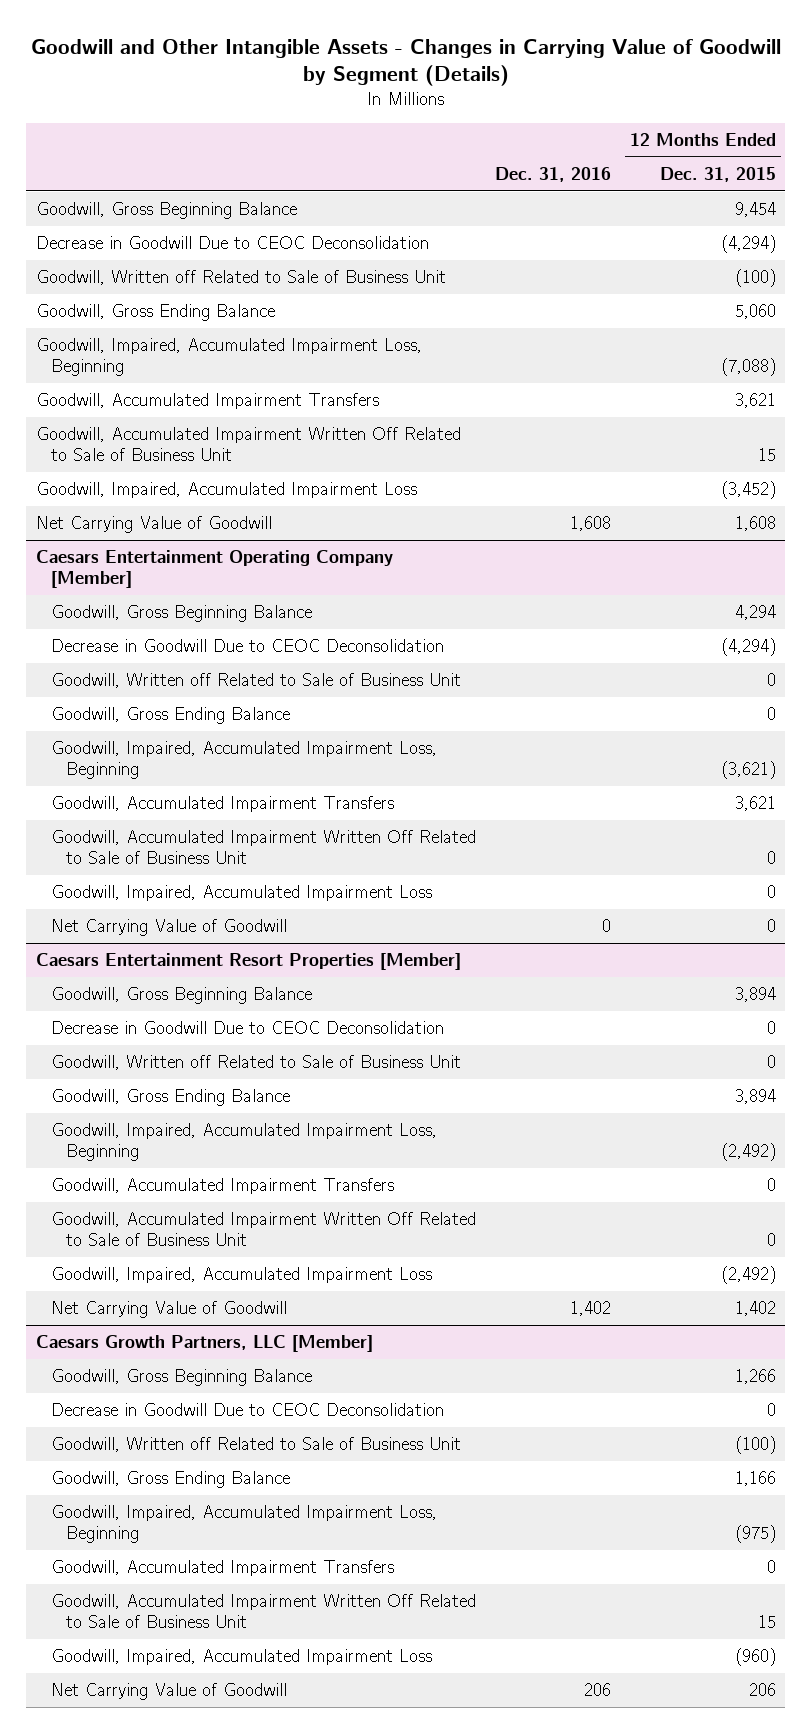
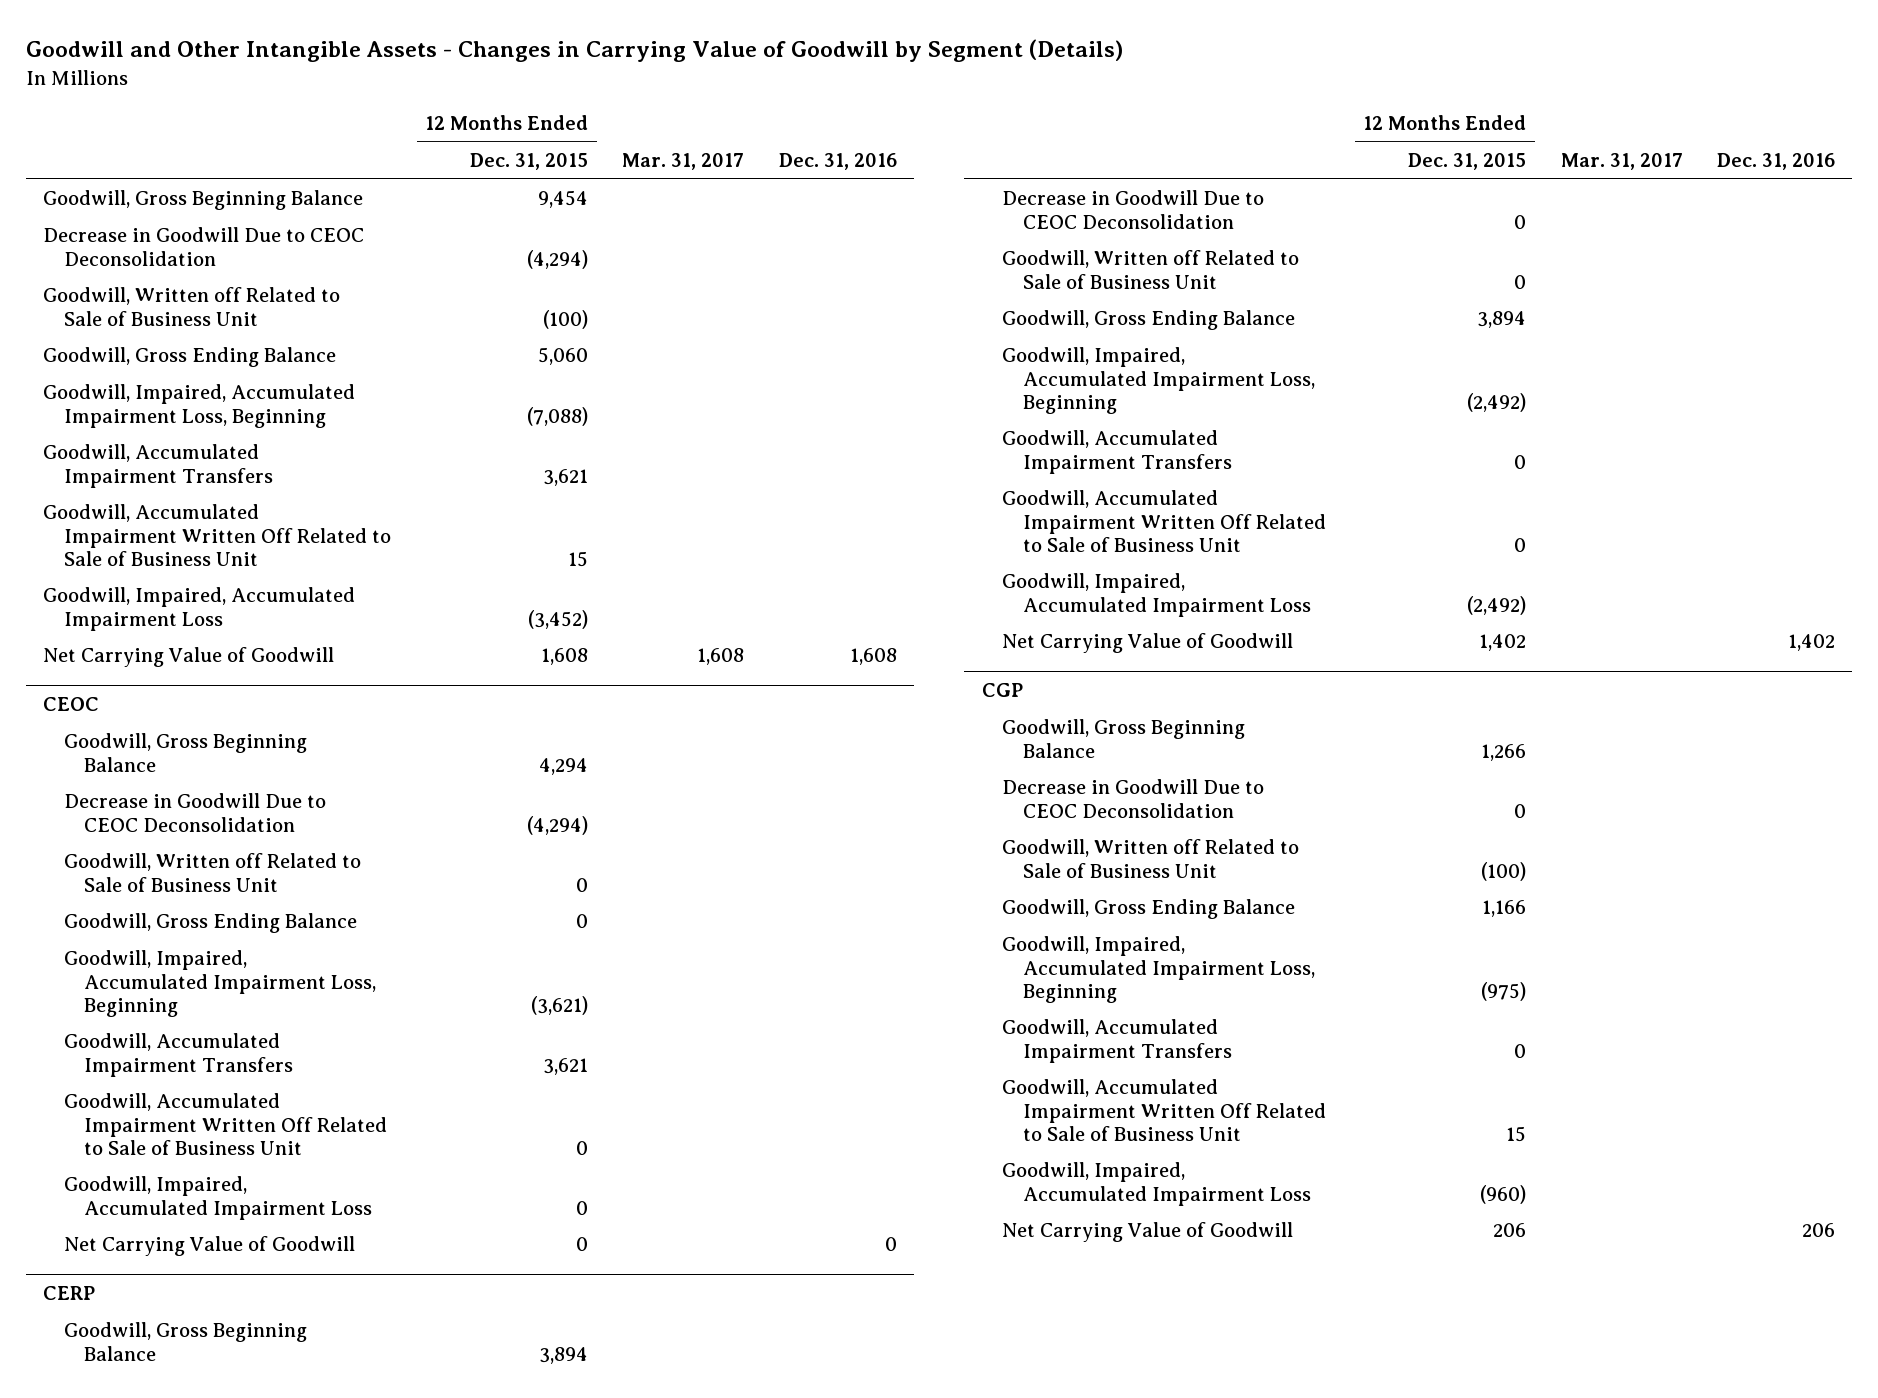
none -> [622,153,745,171] Mar. 31, 2017
[35,550,393,589] Caesars Entertainment Operating Company [Member] -> [43,697,100,712] CEOC
[35,953,461,971] Caesars Entertainment Resort Properties [Member] -> [43,1286,96,1301] CERP
[35,1335,373,1353] Caesars Growth Partners, LLC [Member] -> [981,683,1023,698] CGP

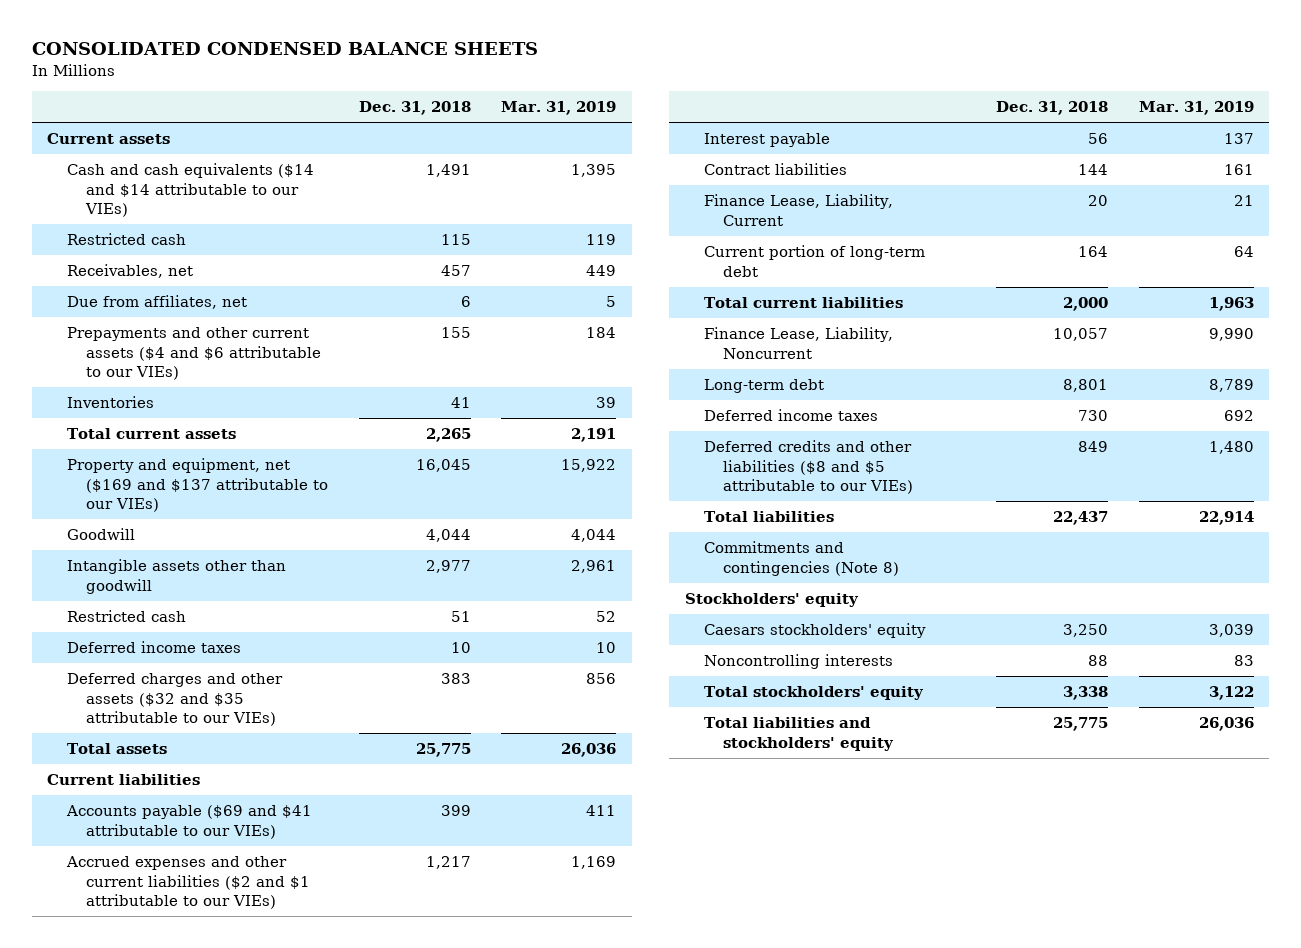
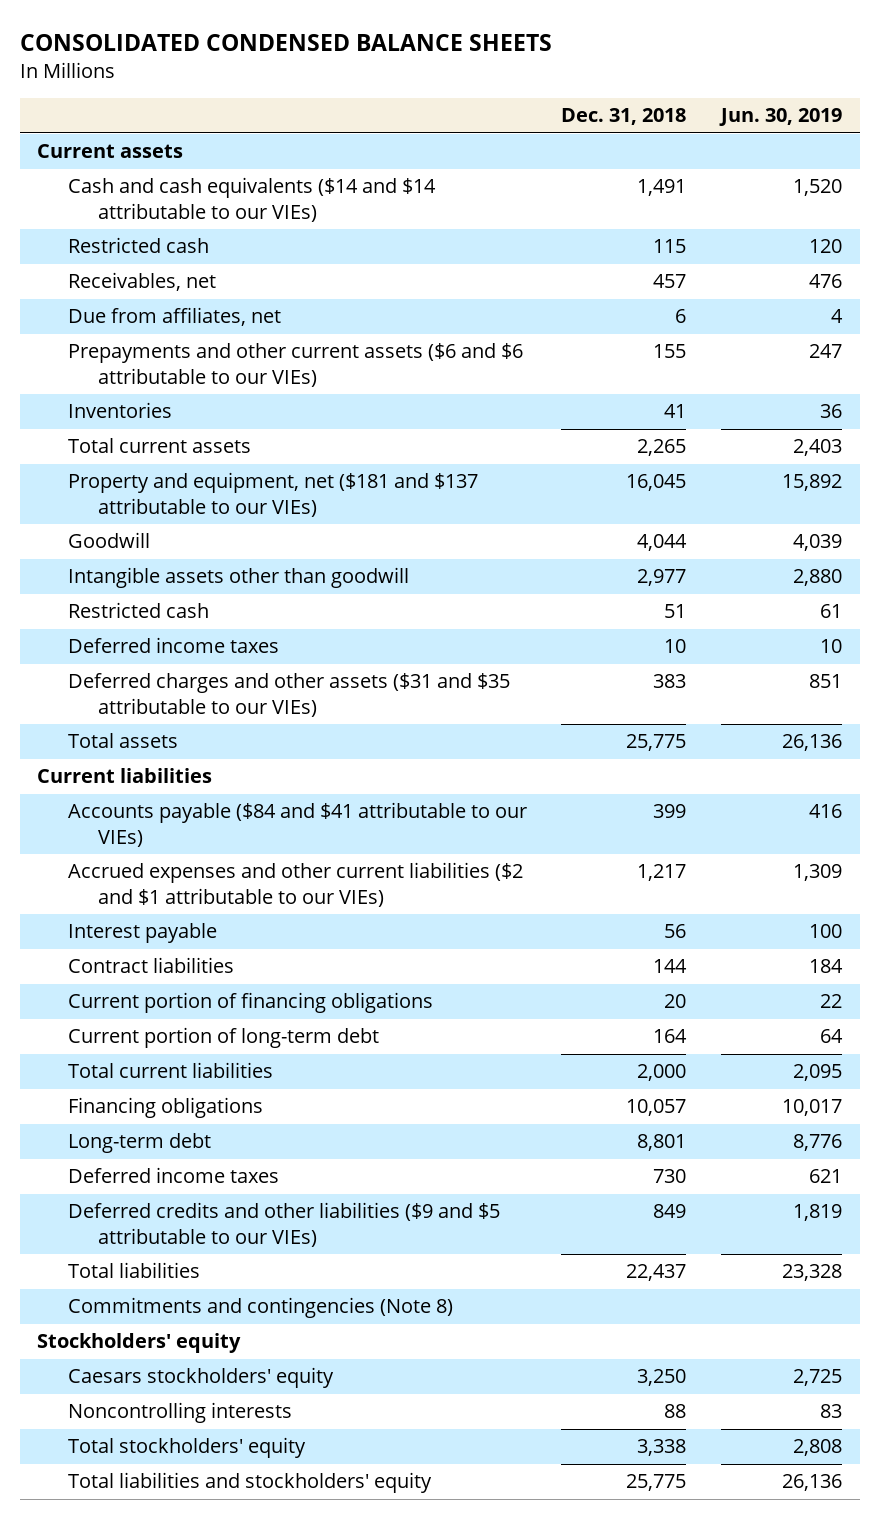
[501,100,617,115] Mar. 31, 2019 -> none
none -> [719,108,843,127] Jun. 30, 2019
[66,327,321,380] Prepayments and other current assets ($4 and $6 attributable to our VIEs) -> [67,343,523,387] Prepayments and other current assets ($6 and $6 attributable to our VIEs)
[66,458,328,512] Property and equipment, net ($169 and $137 attributable to our VIEs) -> [67,472,478,517] Property and equipment, net ($181 and $137 attributable to our VIEs)
[66,673,283,726] Deferred charges and other assets ($32 and $35 attributable to our VIEs) -> [67,673,510,717] Deferred charges and other assets ($31 and $35 attributable to our VIEs)
[65,805,312,839] Accounts payable ($69 and $41 attributable to our VIEs) -> [67,802,527,847] Accounts payable ($84 and $41 attributable to our VIEs)
[704,194,894,226] Finance Lease, Liability, Current -> [67,992,433,1014] Current portion of financing obligations
[704,327,894,359] Finance Lease, Liability, Noncurrent -> [67,1097,263,1119] Financing obligations
[704,440,914,494] Deferred credits and other liabilities ($8 and $5 attributable to our VIEs) -> [67,1202,500,1247] Deferred credits and other liabilities ($9 and $5 attributable to our VIEs)

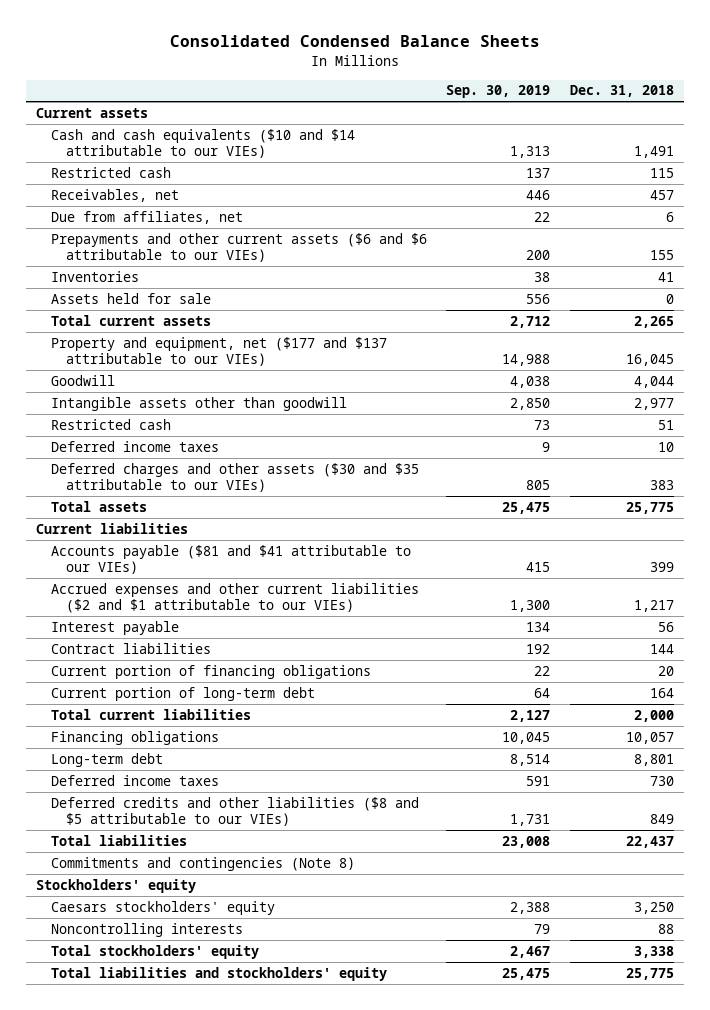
[19,34,552,52] CONSOLIDATED CONDENSED BALANCE SHEETS -> [169,35,540,48] Consolidated Condensed Balance Sheets
[719,108,843,127] Jun. 30, 2019 -> none
none -> [446,85,551,99] Sep. 30, 2019
[67,177,436,222] Cash and cash equivalents ($14 and $14 attributable to our VIEs) -> [50,128,355,159] Cash and cash equivalents ($10 and $14 attributable to our VIEs)
none -> [50,292,211,304] Assets held for sale
[67,472,478,517] Property and equipment, net ($181 and $137 attributable to our VIEs) -> [50,336,387,367] Property and equipment, net ($177 and $137 attributable to our VIEs)
[67,673,510,717] Deferred charges and other assets ($31 and $35 attributable to our VIEs) -> [50,462,419,493] Deferred charges and other assets ($30 and $35 attributable to our VIEs)
[67,802,527,847] Accounts payable ($84 and $41 attributable to our VIEs) -> [50,544,411,575] Accounts payable ($81 and $41 attributable to our VIEs)
[67,1202,500,1247] Deferred credits and other liabilities ($9 and $5 attributable to our VIEs) -> [50,796,419,827] Deferred credits and other liabilities ($8 and $5 attributable to our VIEs)

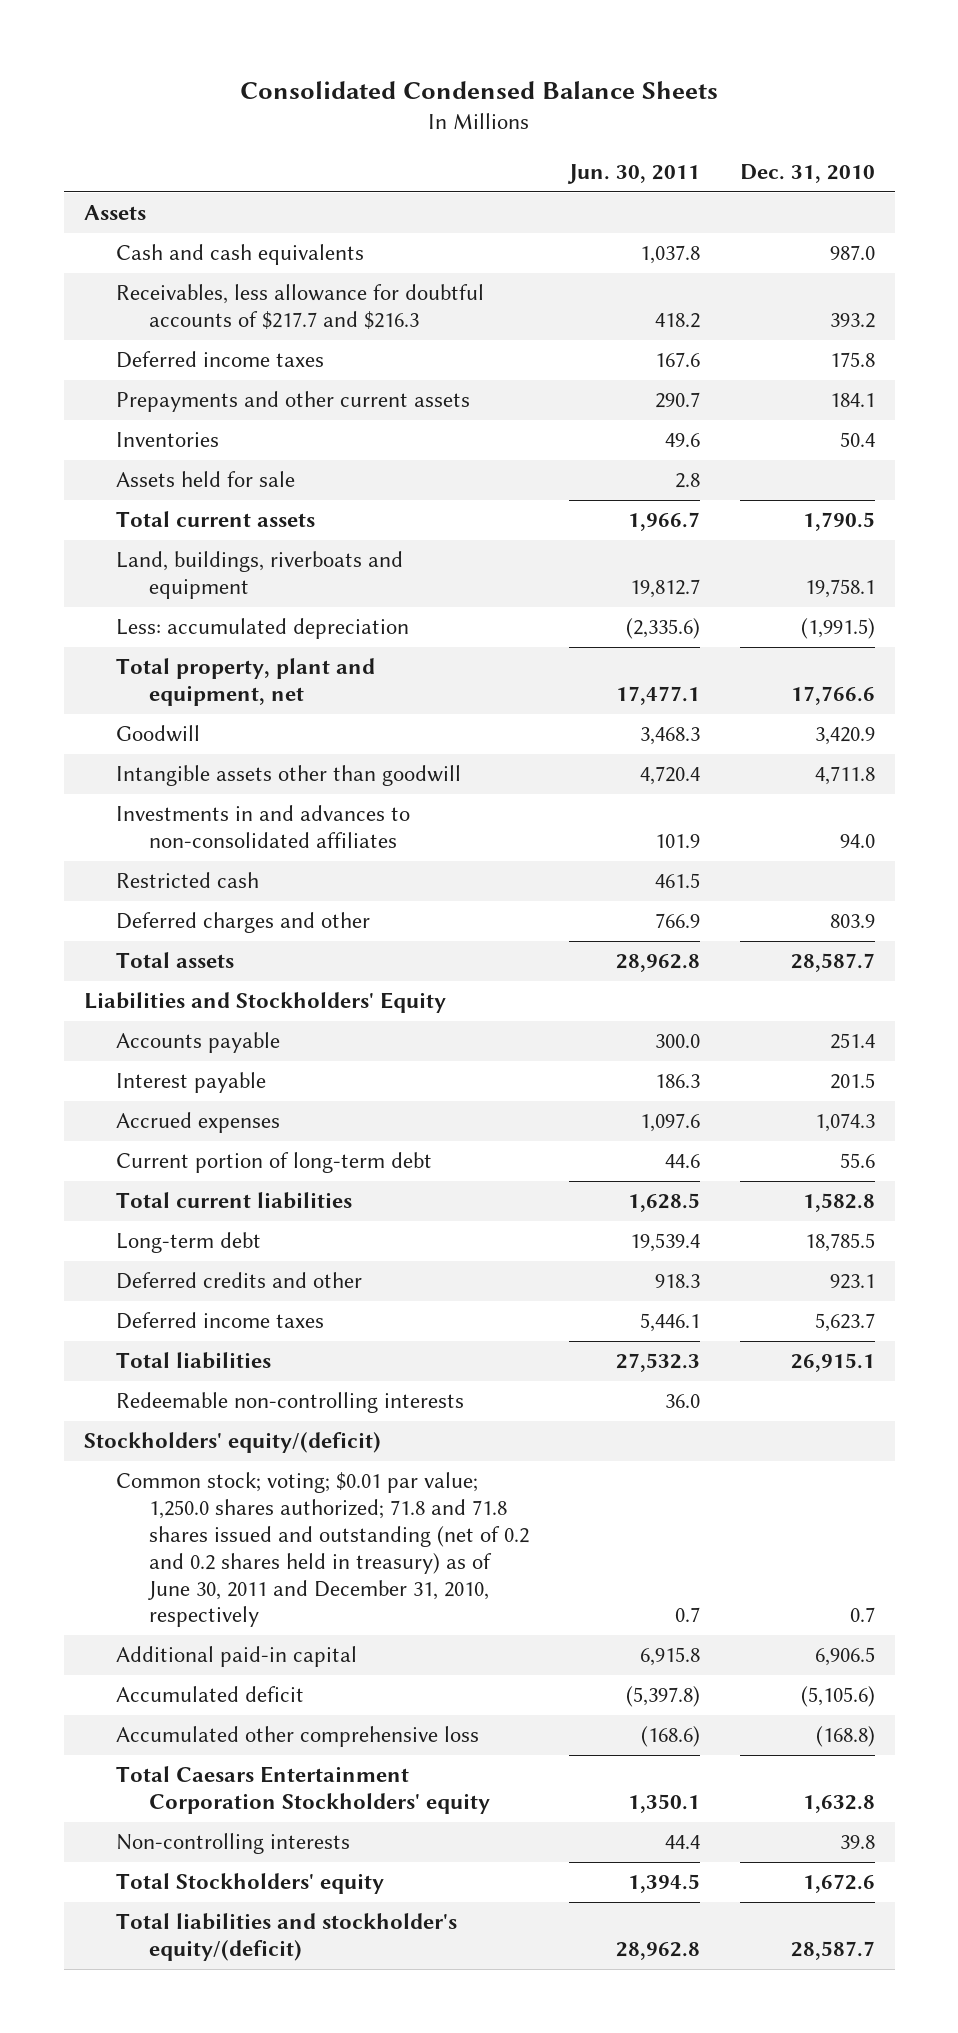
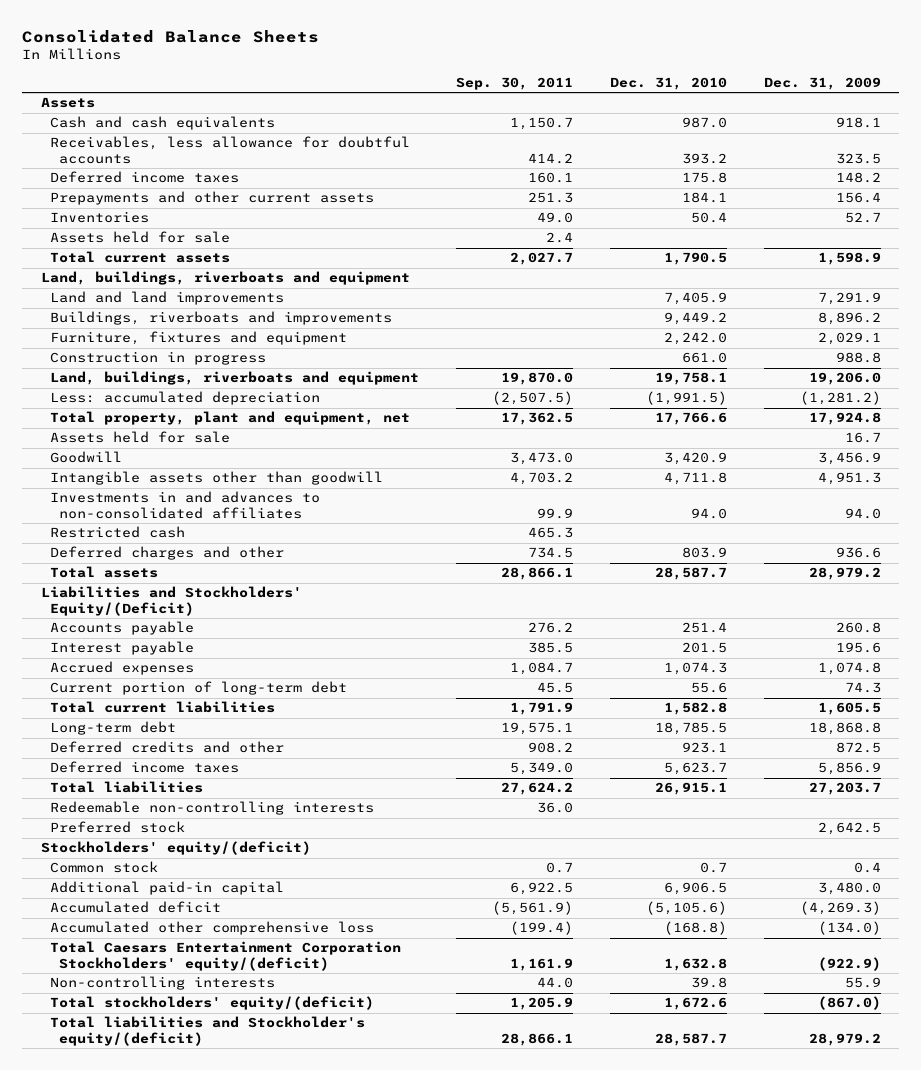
[240,80,719,99] Consolidated Condensed Balance Sheets -> [22,30,320,44] Consolidated Balance Sheets
[567,163,701,184] Jun. 30, 2011 -> none
none -> [455,76,573,90] Sep. 30, 2011
none -> [763,76,881,90] Dec. 31, 2009
[116,284,485,330] Receivables, less allowance for doubtful accounts of $217.7 and $216.3 -> [49,136,410,164] Receivables, less allowance for doubtful accounts
none -> [40,271,410,286] Land, buildings, riverboats and equipment
none -> [49,291,284,306] Land and land improvements
none -> [49,311,392,326] Buildings, riverboats and improvements
none -> [49,331,347,346] Furniture, fixtures and equipment
none -> [49,351,266,366] Construction in progress
none -> [49,431,230,444] Assets held for sale
[83,992,446,1014] Liabilities and Stockholders' Equity -> [40,586,302,616] Liabilities and Stockholders' Equity/(Deficit)
none -> [49,821,185,834] Preferred stock
[116,1472,530,1628] Common stock; voting; $0.01 par value; 1,250.0 shares authorized; 71.8 and 71.8 shares issued and outstanding (net of 0.2 and 0.2 shares held in treasury) as of June 30, 2011 and December 31, 2010, respectively -> [49,861,158,874] Common stock
[116,1766,491,1815] Total Caesars Entertainment Corporation Stockholders' equity -> [49,941,401,971] Total Caesars Entertainment Corporation Stockholders' equity/(deficit)
[116,1873,385,1895] Total Stockholders' equity -> [49,996,374,1011] Total stockholders' equity/(deficit)
[116,1913,458,1962] Total liabilities and stockholder's equity/(deficit) -> [49,1016,365,1046] Total liabilities and Stockholder's equity/(deficit)

